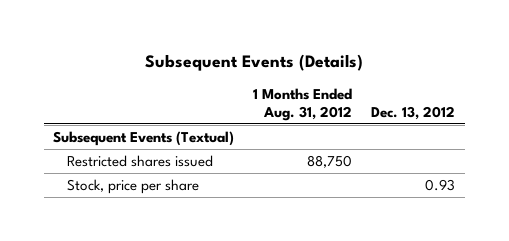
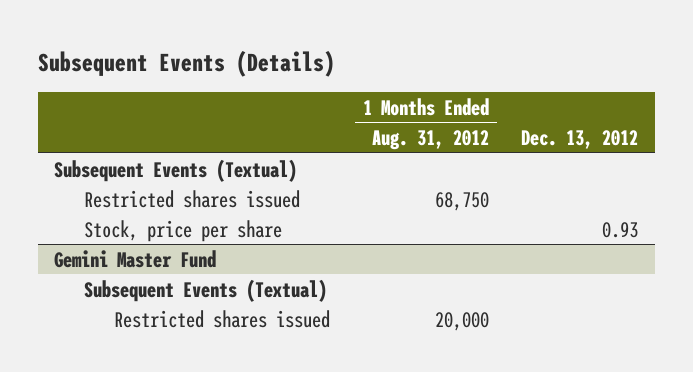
[307,154,353,168] 88,750 -> [434,191,489,211] 68,750
none -> [54,249,217,268] Gemini Master Fund
none -> [84,278,328,302] Subsequent Events (Textual)
none -> [114,309,331,328] Restricted shares issued

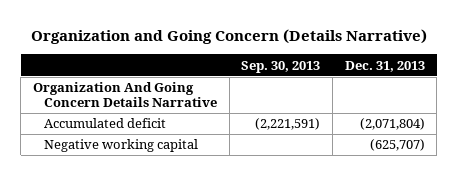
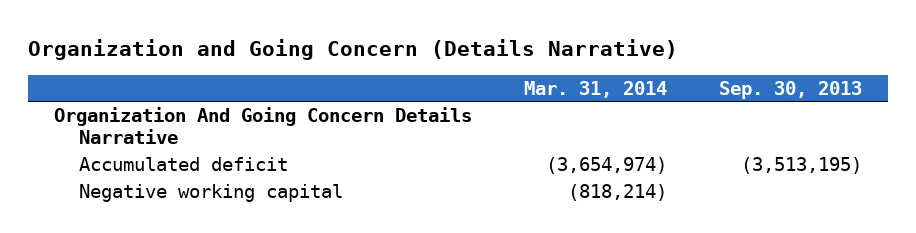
[344,60,425,72] Dec. 31, 2013 -> none
none -> [523,80,667,98] Mar. 31, 2014
[255,118,321,131] (2,221,591) -> [740,157,862,175] (3,513,195)

